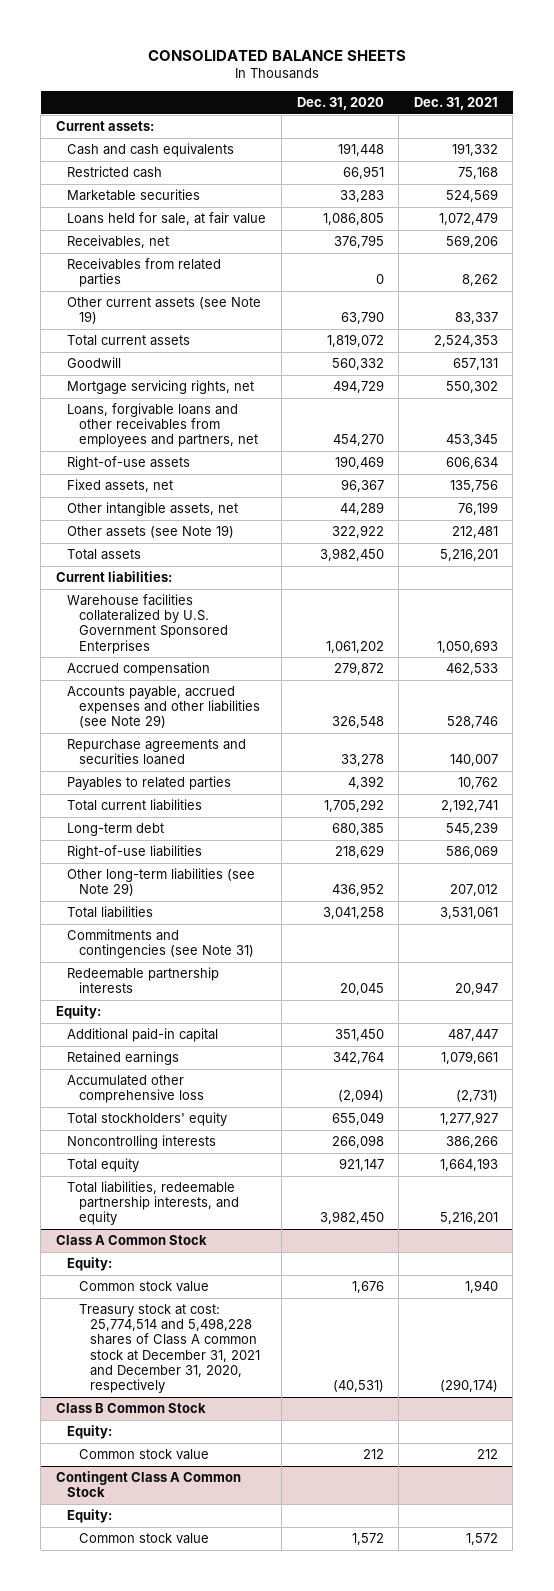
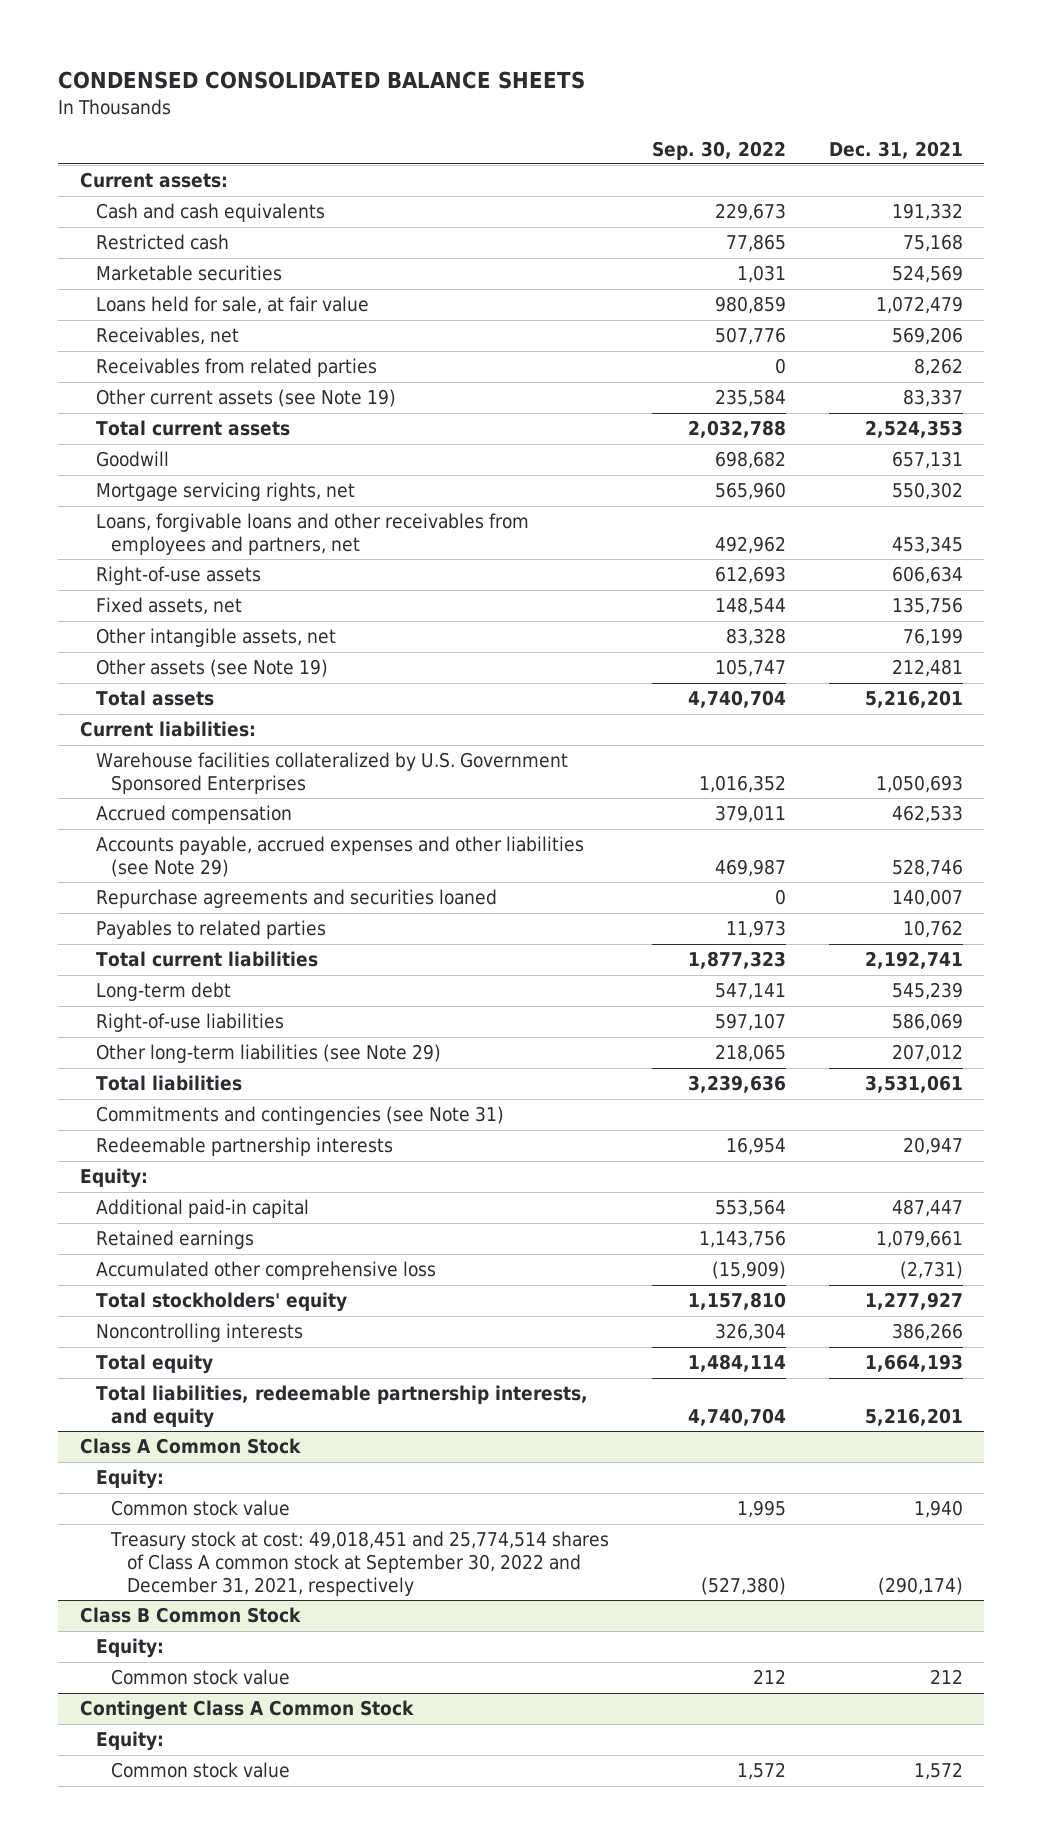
[147,49,406,61] CONSOLIDATED BALANCE SHEETS -> [58,71,586,90] CONDENSED CONSOLIDATED BALANCE SHEETS
[296,96,384,110] Dec. 31, 2020 -> none
none -> [652,140,787,160] Sep. 30, 2022
[78,1304,261,1394] Treasury stock at cost: 25,774,514 and 5,498,228 shares of Class A common stock at December 31, 2021 and December 31, 2020, respectively -> [110,1531,610,1597] Treasury stock at cost: 49,018,451 and 25,774,514 shares of Class A common stock at September 30, 2022 and December 31, 2021, respectively

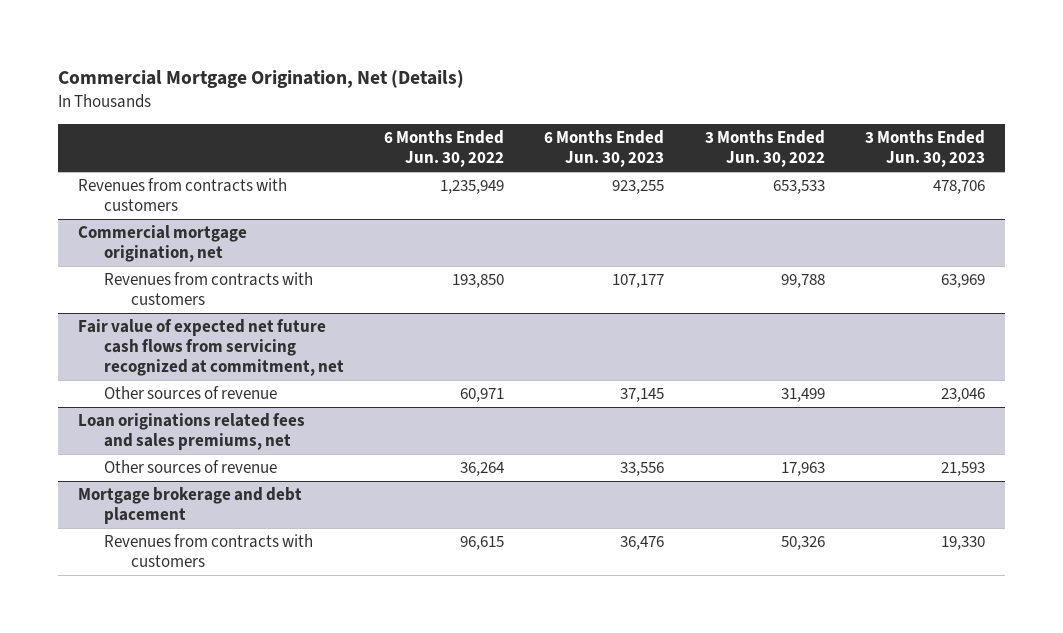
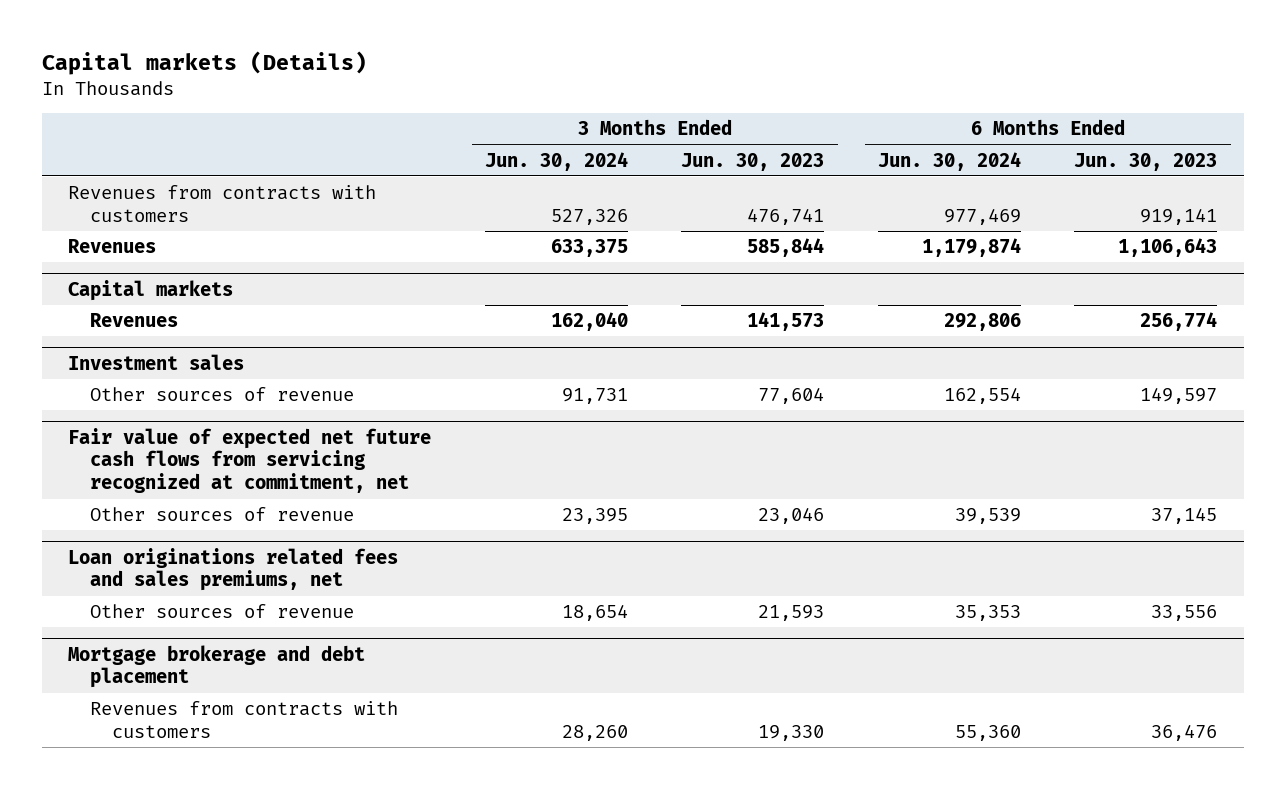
[57,70,464,89] Commercial Mortgage Origination, Net (Details) -> [41,51,367,76] Capital markets (Details)
[384,130,505,168] 6 Months Ended Jun. 30, 2022 -> none
[704,130,825,168] 3 Months Ended Jun. 30, 2022 -> none
none -> [484,151,628,171] Jun. 30, 2024
none -> [877,151,1021,171] Jun. 30, 2024
[77,225,247,263] Commercial mortgage origination, net -> none
[104,272,314,306] Revenues from contracts with customers -> none
[612,180,665,195] 923,255 -> [1140,207,1218,225] 919,141
[932,180,985,195] 478,706 -> [747,207,825,225] 476,741
none -> [68,239,157,254] Revenues
none -> [68,279,234,301] Capital markets
none -> [90,313,179,328] Revenues
none -> [68,353,245,370] Investment sales
none -> [90,387,355,402] Other sources of revenue

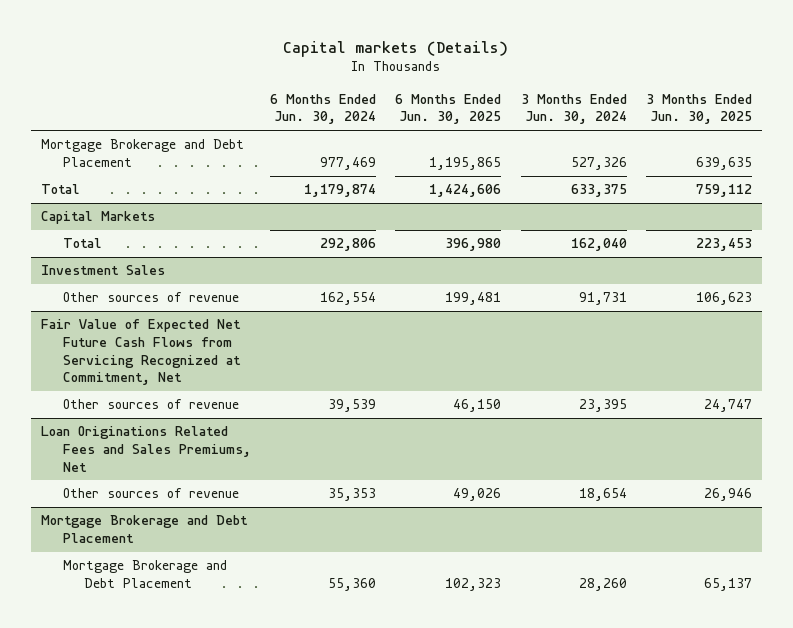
[681,152,825,171] Jun. 30, 2023 -> none
[1074,152,1218,171] Jun. 30, 2023 -> none
none -> [395,93,502,125] 6 Months Ended Jun. 30, 2025
none -> [646,93,753,125] 3 Months Ended Jun. 30, 2025
[68,185,377,222] Revenues from contracts with customers -> [40,139,244,168] Mortgage Brokerage and Debt Placement
[68,239,157,254] Revenues -> [40,184,80,195] Total
[68,279,234,301] Capital markets -> [40,211,155,225] Capital Markets
[90,313,179,328] Revenues -> [62,238,102,249] Total
[68,353,245,370] Investment sales -> [40,265,165,276] Investment Sales
[68,427,432,494] Fair value of expected net future cash flows from servicing recognized at commitment, net -> [40,319,241,386] Fair Value of Expected Net Future Cash Flows from Servicing Recognized at Commitment, Net
[68,547,399,592] Loan originations related fees and sales premiums, net -> [40,426,251,472] Loan Originations Related Fees and Sales Premiums, Net
[68,644,366,689] Mortgage brokerage and debt placement -> [40,515,248,544] Mortgage Brokerage and Debt Placement
[90,701,399,738] Revenues from contracts with customers -> [62,560,227,589] Mortgage Brokerage and Debt Placement

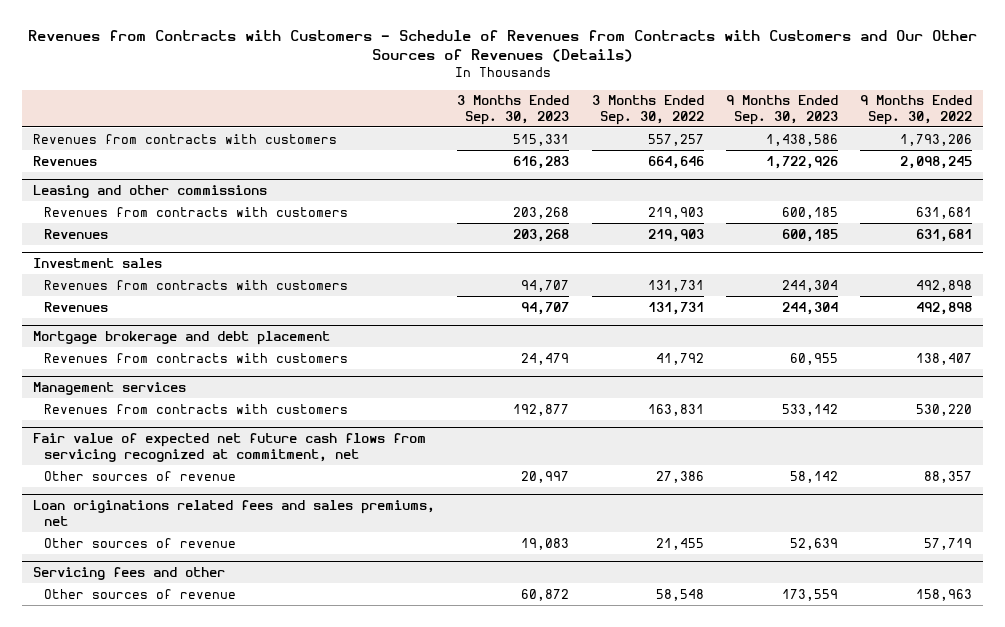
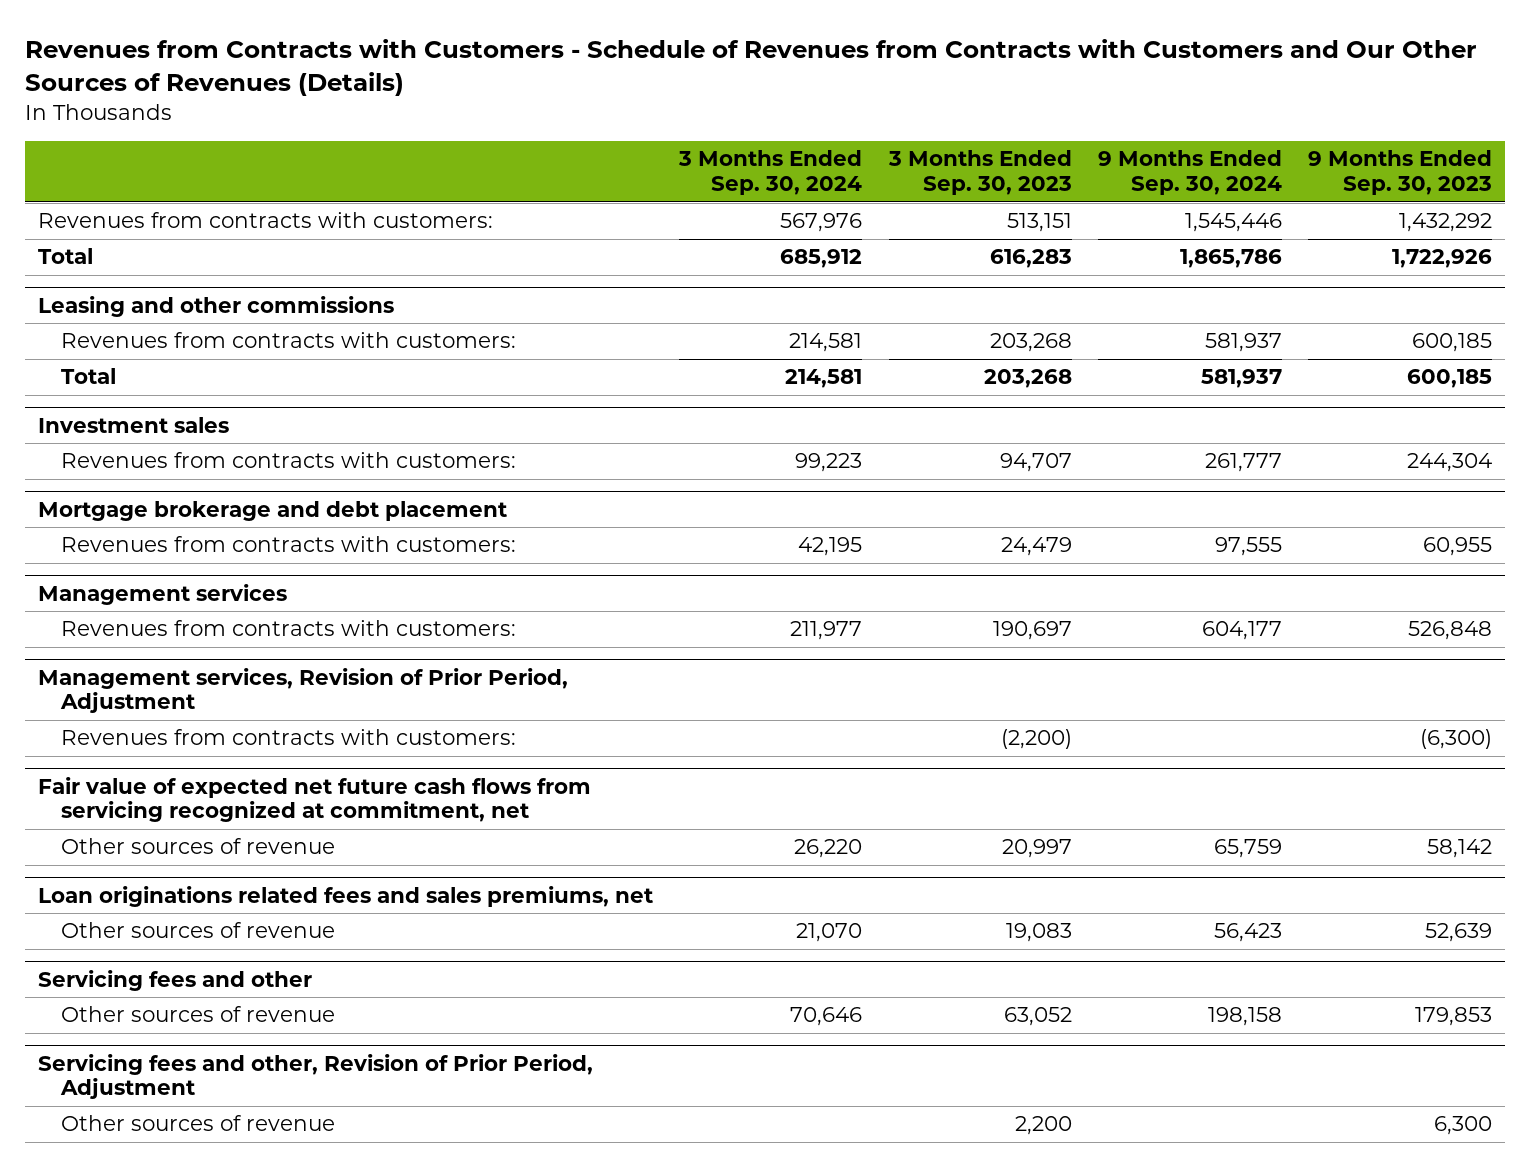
[591,95,704,125] 3 Months Ended Sep. 30, 2022 -> none
[860,95,973,125] 9 Months Ended Sep. 30, 2022 -> none
none -> [678,150,863,196] 3 Months Ended Sep. 30, 2024
none -> [1098,150,1283,196] 9 Months Ended Sep. 30, 2024
[33,133,338,144] Revenues from contracts with customers -> [38,212,494,229] Revenues from contracts with customers:
[513,133,570,146] 515,331 -> [1006,213,1072,233] 513,151
[765,133,838,146] 1,438,586 -> [1399,213,1493,233] 1,432,292
[33,155,98,166] Revenues -> [38,248,94,265] Total
[43,206,348,217] Revenues from contracts with customers -> [60,332,516,349] Revenues from contracts with customers:
[43,228,108,239] Revenues -> [60,368,116,385] Total
[43,301,108,312] Revenues -> none
[43,279,348,290] Revenues from contracts with customers -> [60,452,516,469] Revenues from contracts with customers:
[43,352,348,363] Revenues from contracts with customers -> [60,536,516,553] Revenues from contracts with customers:
[43,403,348,414] Revenues from contracts with customers -> [60,620,516,637] Revenues from contracts with customers:
[513,403,570,416] 192,877 -> [992,621,1072,641] 190,697
[781,403,838,416] 533,142 -> [1408,621,1493,641] 526,848
none -> [38,667,569,714] Management services, Revision of Prior Period, Adjustment
none -> [60,729,516,746] Revenues from contracts with customers:
[521,588,570,601] 60,872 -> [1003,1007,1072,1027] 63,052
[781,588,838,601] 173,559 -> [1415,1007,1493,1027] 179,853
none -> [38,1053,594,1100] Servicing fees and other, Revision of Prior Period, Adjustment
none -> [60,1115,335,1132] Other sources of revenue

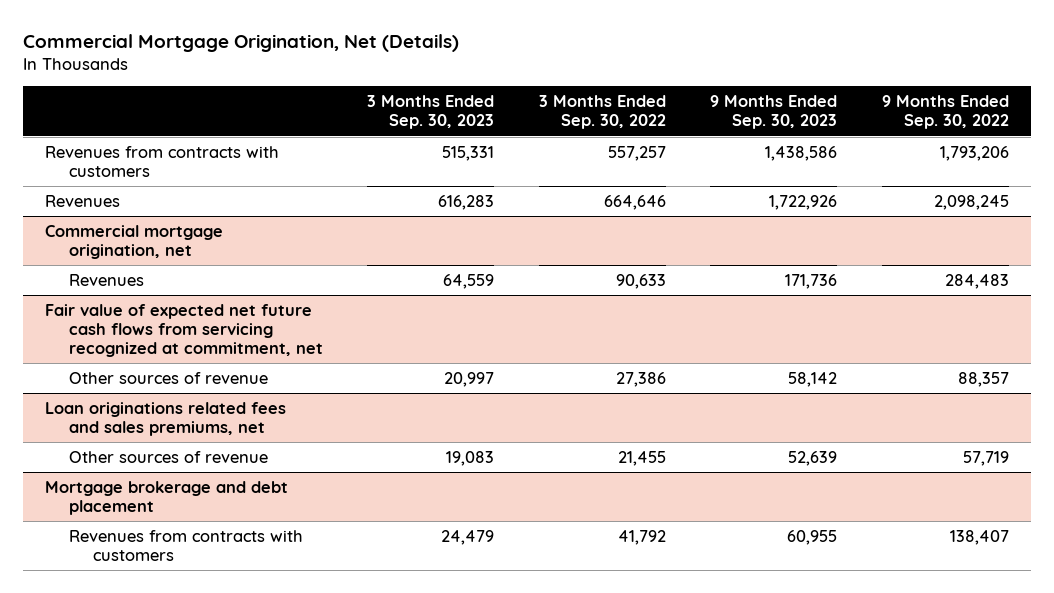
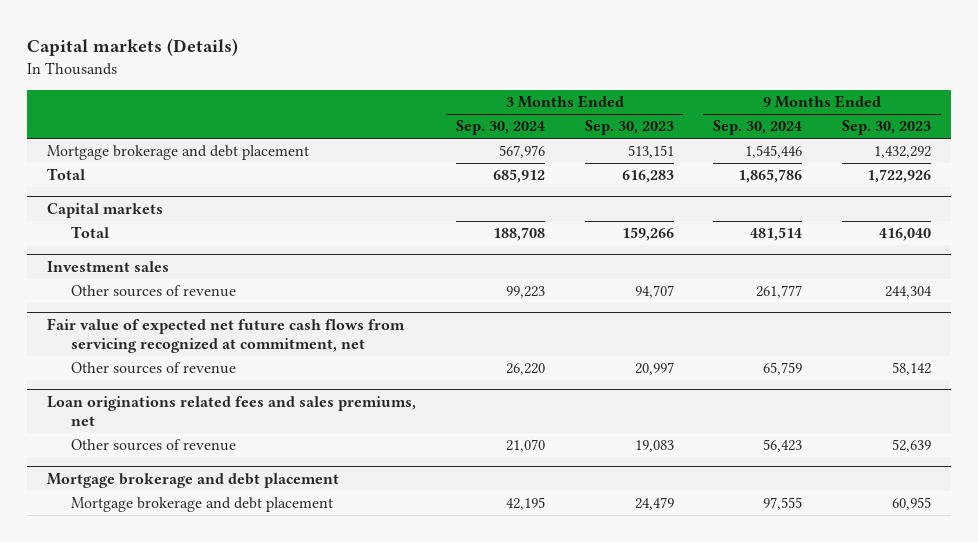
[22,33,459,52] Commercial Mortgage Origination, Net (Details) -> [27,38,239,57] Capital markets (Details)
[538,95,666,130] 3 Months Ended Sep. 30, 2022 -> none
[881,95,1009,130] 9 Months Ended Sep. 30, 2022 -> none
none -> [455,120,545,136] Sep. 30, 2024
none -> [713,120,803,136] Sep. 30, 2024
[44,145,279,177] Revenues from contracts with customers -> none
[44,224,223,259] Commercial mortgage origination, net -> none
[68,273,144,286] Revenues -> none
none -> [47,145,310,161] Mortgage brokerage and debt placement
[44,194,120,207] Revenues -> [47,168,86,181] Total
none -> [47,202,164,218] Capital markets
none -> [71,226,110,239] Total
none -> [47,260,170,272] Investment sales
none -> [71,285,237,298] Other sources of revenue
[68,529,303,561] Revenues from contracts with customers -> [71,497,334,513] Mortgage brokerage and debt placement

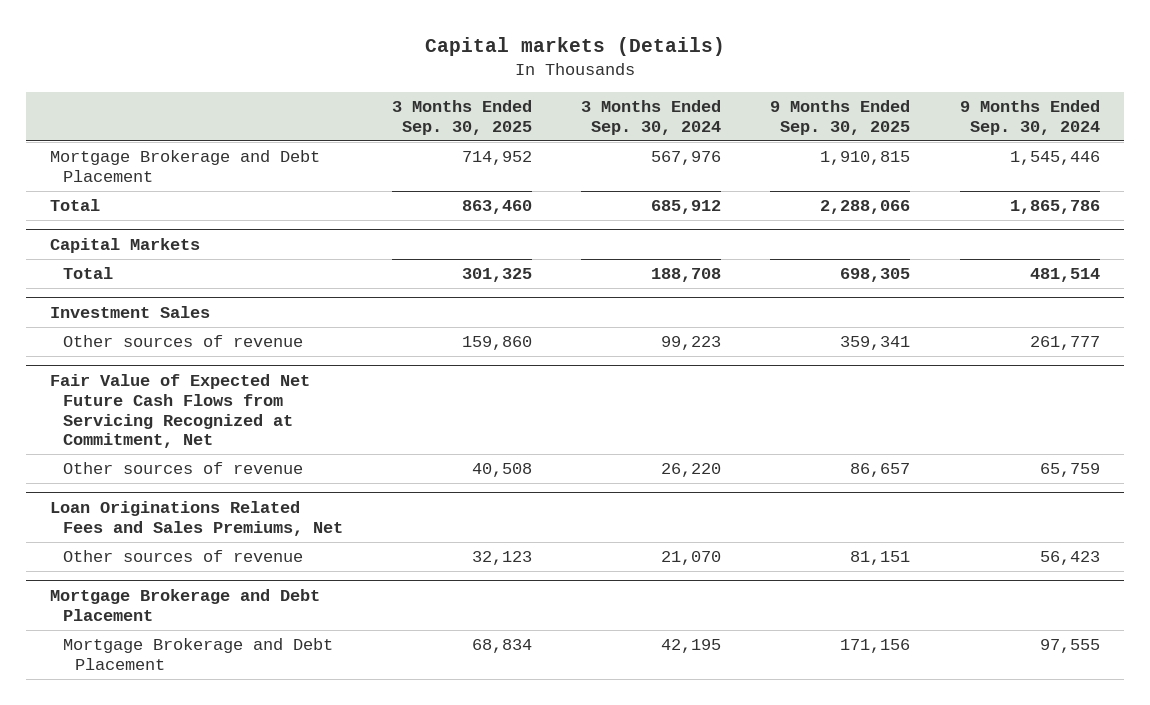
[584,120,674,136] Sep. 30, 2023 -> none
[841,120,931,136] Sep. 30, 2023 -> none
none -> [391,100,532,136] 3 Months Ended Sep. 30, 2025
none -> [770,100,911,136] 9 Months Ended Sep. 30, 2025
[47,145,310,161] Mortgage brokerage and debt placement -> [50,150,321,182] Mortgage Brokerage and Debt Placement
[47,202,164,218] Capital markets -> [50,237,201,253] Capital Markets
[47,260,170,272] Investment sales -> [50,305,211,318] Investment Sales
[47,317,406,353] Fair value of expected net future cash flows from servicing recognized at commitment, net -> [50,373,311,449] Fair Value of Expected Net Future Cash Flows from Servicing Recognized at Commitment, Net
[47,395,417,426] Loan originations related fees and sales premiums, net -> [50,500,343,536] Loan Originations Related Fees and Sales Premiums, Net
[47,472,340,488] Mortgage brokerage and debt placement -> [50,588,321,621] Mortgage Brokerage and Debt Placement
[71,497,334,513] Mortgage brokerage and debt placement -> [62,638,333,670] Mortgage Brokerage and Debt Placement

